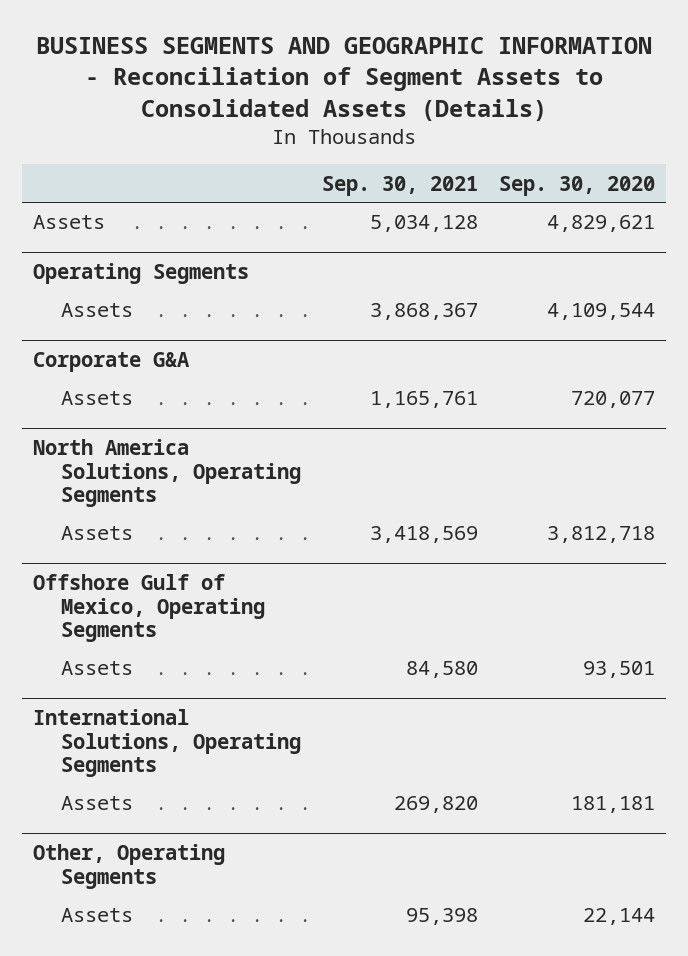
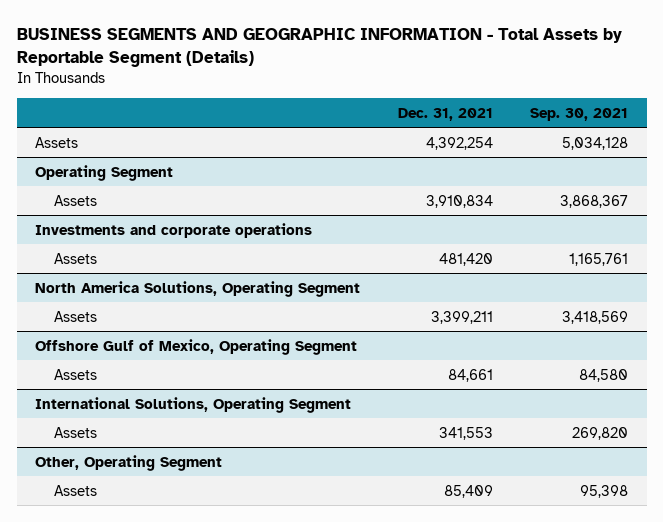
[36,36,653,121] BUSINESS SEGMENTS AND GEOGRAPHIC INFORMATION - Reconciliation of Segment Assets to Consolidated Assets (Details) -> [16,27,622,68] BUSINESS SEGMENTS AND GEOGRAPHIC INFORMATION - Total Assets by Reportable Segment (Details)
[499,175,656,196] Sep. 30, 2020 -> none
none -> [397,107,493,121] Dec. 31, 2021
[32,263,249,285] Operating Segments -> [35,164,174,181] Operating Segment
[32,352,190,373] Corporate G&A -> [35,222,313,238] Investments and corporate operations
[32,439,301,508] North America Solutions, Operating Segments -> [35,280,361,297] North America Solutions, Operating Segment
[32,574,265,643] Offshore Gulf of Mexico, Operating Segments -> [35,338,358,355] Offshore Gulf of Mexico, Operating Segment
[32,709,301,778] International Solutions, Operating Segments -> [35,396,352,413] International Solutions, Operating Segment
[32,844,225,889] Other, Operating Segments -> [35,454,223,471] Other, Operating Segment

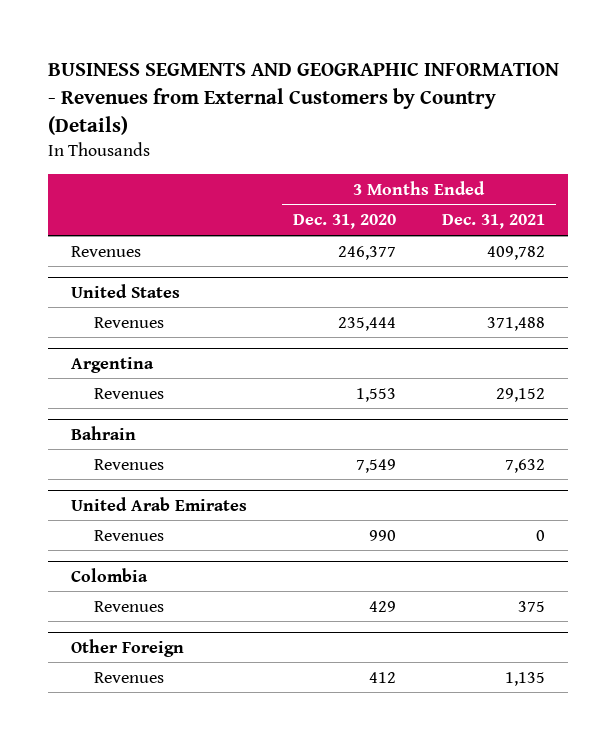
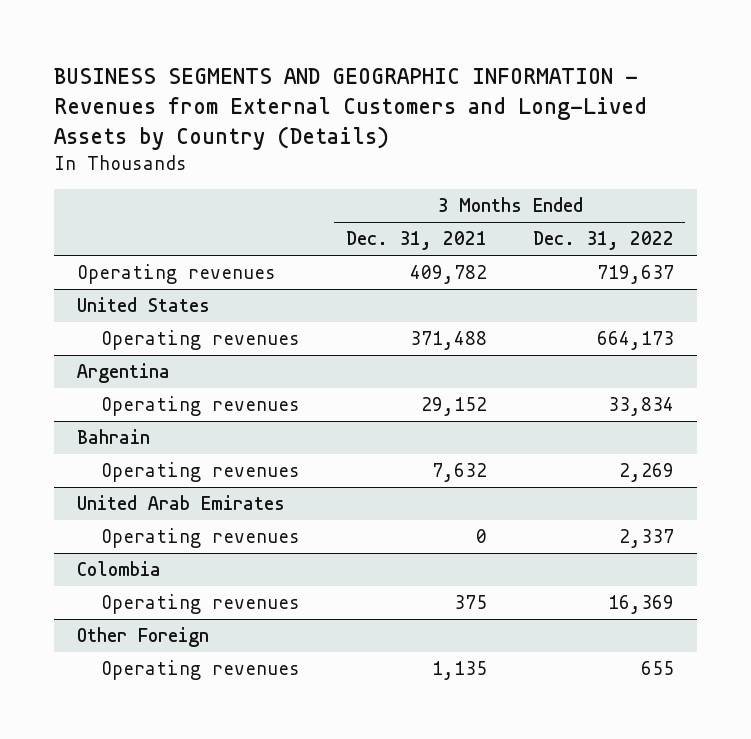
[48,63,560,136] BUSINESS SEGMENTS AND GEOGRAPHIC INFORMATION - Revenues from External Customers by Country (Details) -> [54,68,648,150] BUSINESS SEGMENTS AND GEOGRAPHIC INFORMATION - Revenues from External Customers and Long-Lived Assets by Country (Details)
[292,214,396,230] Dec. 31, 2020 -> none
none -> [532,231,674,251] Dec. 31, 2022
[71,245,142,257] Revenues -> [77,264,277,285] Operating revenues
[93,316,164,328] Revenues -> [100,330,300,351] Operating revenues
[93,387,164,399] Revenues -> [100,396,300,417] Operating revenues
[93,458,164,470] Revenues -> [100,462,300,483] Operating revenues
[93,529,164,541] Revenues -> [100,528,300,549] Operating revenues
[93,600,164,612] Revenues -> [100,594,300,615] Operating revenues
[93,671,164,683] Revenues -> [100,660,300,681] Operating revenues

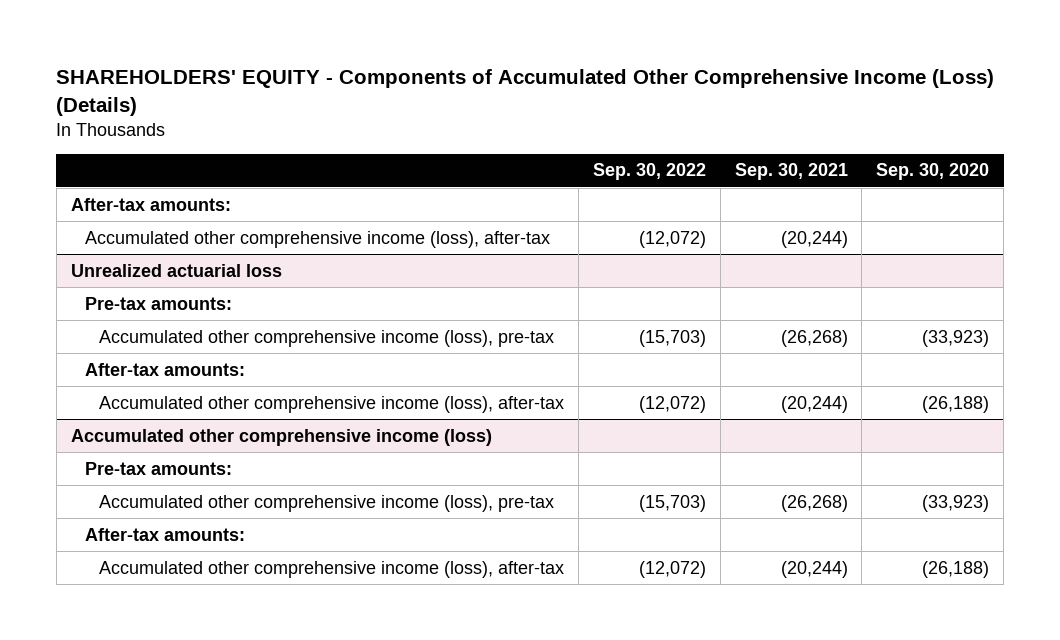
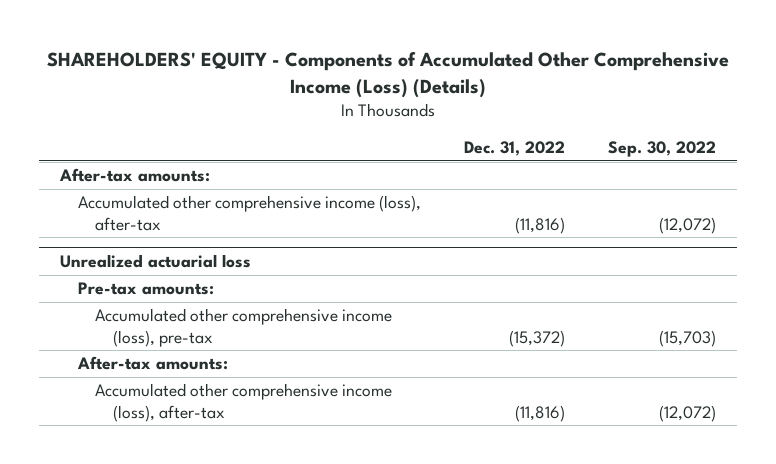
[734,163,848,181] Sep. 30, 2021 -> none
[876,163,990,181] Sep. 30, 2020 -> none
none -> [463,140,565,156] Dec. 31, 2022
[70,428,492,446] Accumulated other comprehensive income (loss) -> none
[84,461,232,475] Pre-tax amounts: -> none
[98,494,554,512] Accumulated other comprehensive income (loss), pre-tax -> none
[84,527,245,541] After-tax amounts: -> none
[98,560,564,578] Accumulated other comprehensive income (loss), after-tax -> none

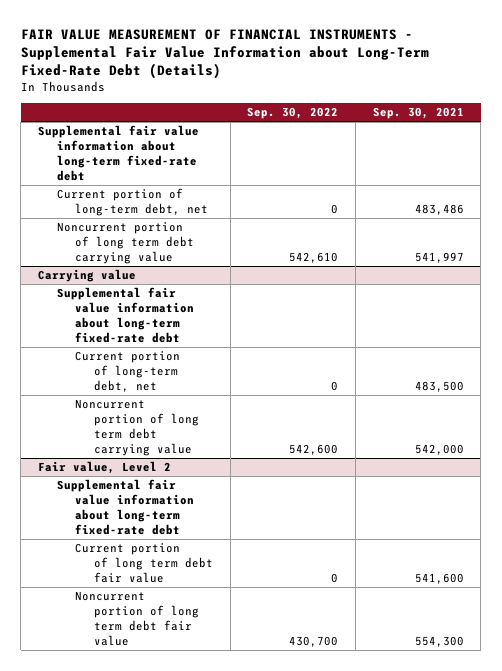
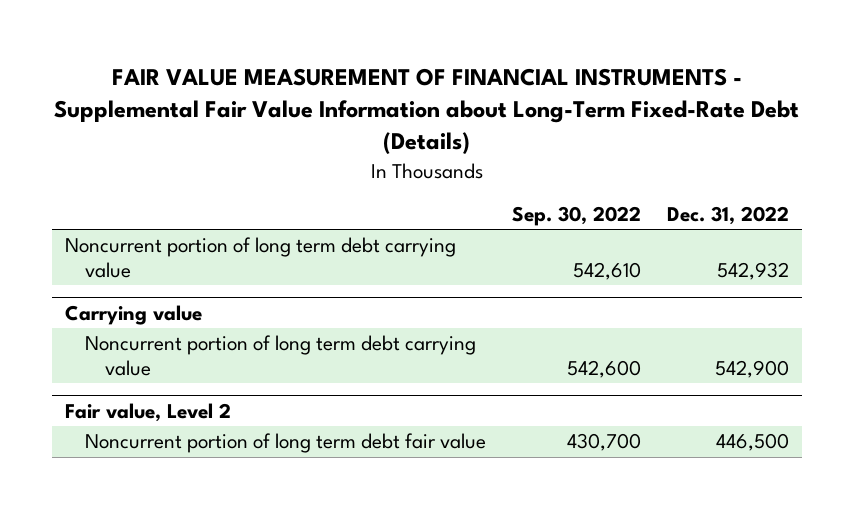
[372,107,464,120] Sep. 30, 2021 -> none
none -> [667,205,790,225] Dec. 31, 2022
[37,125,199,181] Supplemental fair value information about long-term fixed-rate debt -> none
[56,188,209,217] Current portion of long-term debt, net -> none
[56,287,195,343] Supplemental fair value information about long-term fixed-rate debt -> none
[75,351,181,392] Current portion of long-term debt, net -> none
[56,479,195,535] Supplemental fair value information about long-term fixed-rate debt -> none
[75,543,214,583] Current portion of long term debt fair value -> none

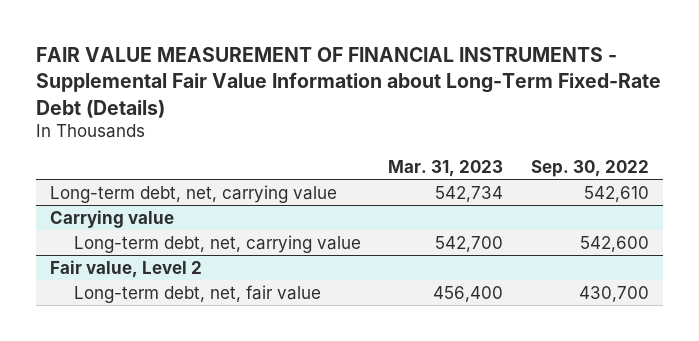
[667,205,790,225] Dec. 31, 2022 -> none
none -> [388,159,504,177] Mar. 31, 2023
[65,237,457,279] Noncurrent portion of long term debt carrying value -> [50,184,338,203] Long-term debt, net, carrying value
[84,335,476,377] Noncurrent portion of long term debt carrying value -> [73,234,361,253] Long-term debt, net, carrying value
[84,433,486,454] Noncurrent portion of long term debt fair value -> [73,284,321,303] Long-term debt, net, fair value

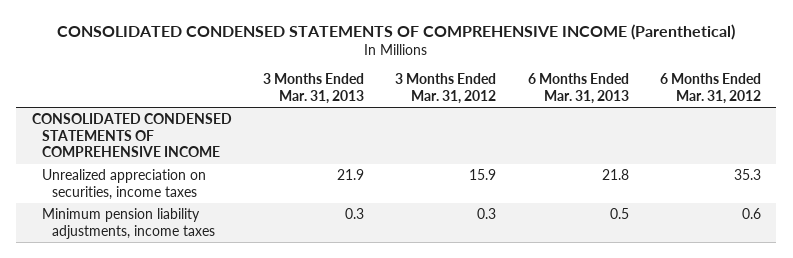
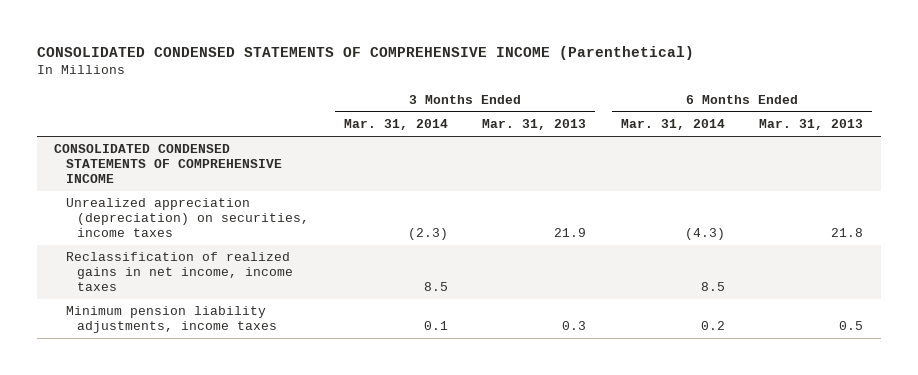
[395,73,497,105] 3 Months Ended Mar. 31, 2012 -> none
[659,73,761,105] 6 Months Ended Mar. 31, 2012 -> none
none -> [343,119,448,131] Mar. 31, 2014
none -> [620,119,725,131] Mar. 31, 2014
[42,168,207,200] Unrealized appreciation on securities, income taxes -> [65,198,310,238] Unrealized appreciation (depreciation) on securities, income taxes
none -> [65,252,294,292] Reclassification of realized gains in net income, income taxes

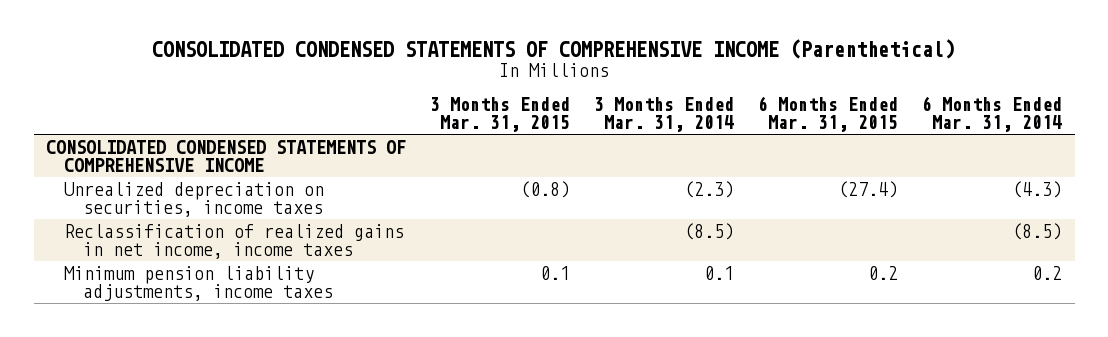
[482,119,587,131] Mar. 31, 2013 -> none
[759,119,864,131] Mar. 31, 2013 -> none
none -> [430,96,571,132] 3 Months Ended Mar. 31, 2015
none -> [758,95,899,132] 6 Months Ended Mar. 31, 2015
[65,198,310,238] Unrealized appreciation (depreciation) on securities, income taxes -> [64,181,325,218] Unrealized depreciation on securities, income taxes
[423,282,448,292] 8.5 -> [684,222,735,240] (8.5)
[700,282,725,292] 8.5 -> [1012,222,1063,240] (8.5)

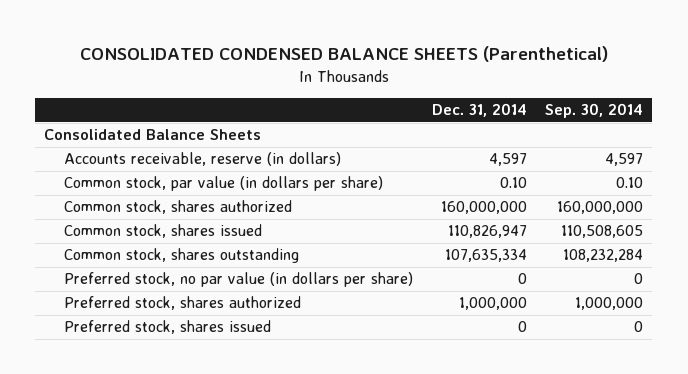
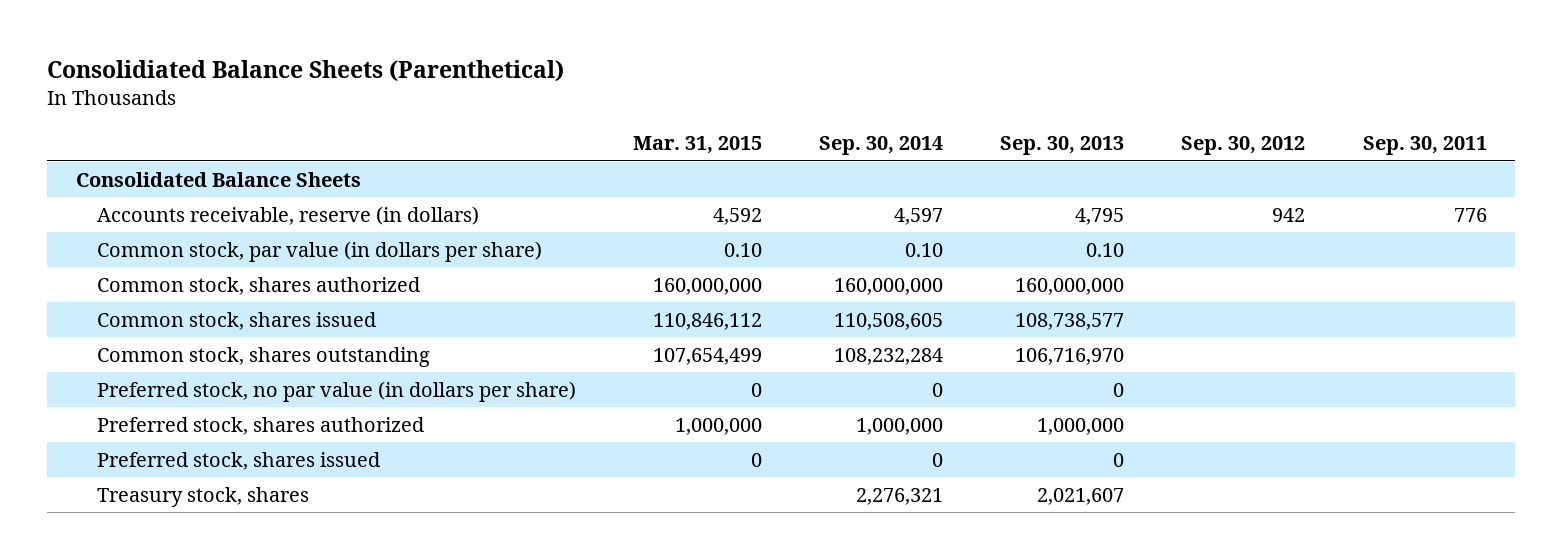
[79,46,608,63] CONSOLIDATED CONDENSED BALANCE SHEETS (Parenthetical) -> [47,60,565,83] Consolidiated Balance Sheets (Parenthetical)
[431,103,527,118] Dec. 31, 2014 -> none
none -> [632,136,762,155] Mar. 31, 2015
none -> [1000,136,1125,156] Sep. 30, 2013
none -> [1181,136,1306,156] Sep. 30, 2012
none -> [1362,136,1487,156] Sep. 30, 2011
none -> [96,486,309,507] Treasury stock, shares

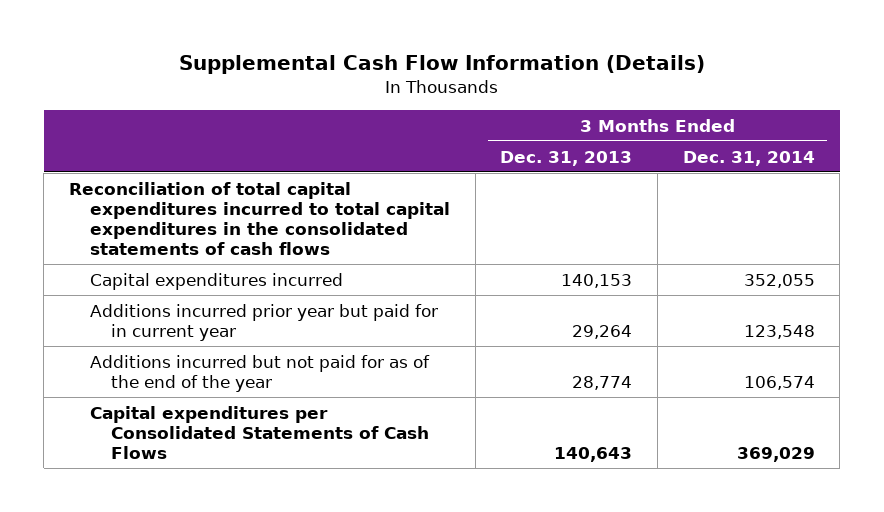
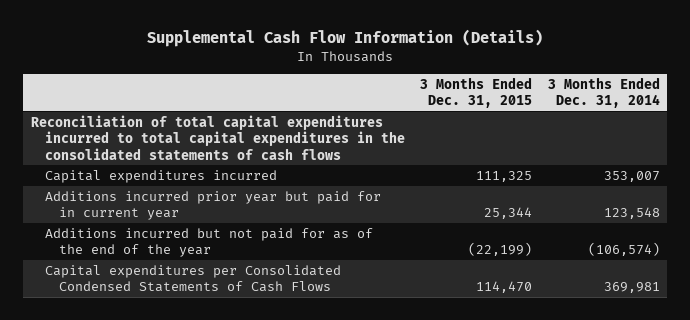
[500,150,633,166] Dec. 31, 2013 -> none
none -> [420,76,533,109] 3 Months Ended Dec. 31, 2015
[743,273,815,288] 352,055 -> [603,170,660,182] 353,007
[743,375,815,390] 106,574 -> [587,242,660,257] (106,574)
[90,405,430,459] Capital expenditures per Consolidated Statements of Cash Flows -> [45,264,342,293] Capital expenditures per Consolidated Condensed Statements of Cash Flows
[736,446,815,462] 369,029 -> [603,282,660,294] 369,981

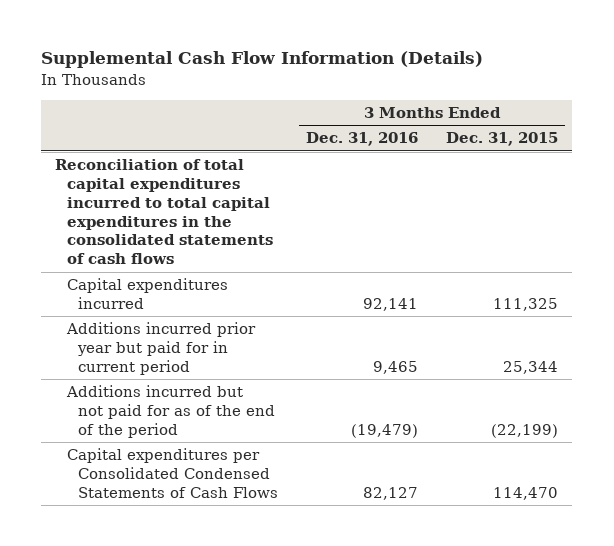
[547,76,660,109] 3 Months Ended Dec. 31, 2014 -> none
none -> [306,132,419,147] Dec. 31, 2016
[45,190,382,221] Additions incurred prior year but paid for in current year -> [65,322,256,375] Additions incurred prior year but paid for in current period
[45,227,374,258] Additions incurred but not paid for as of the end of the year -> [65,385,276,438] Additions incurred but not paid for as of the end of the period

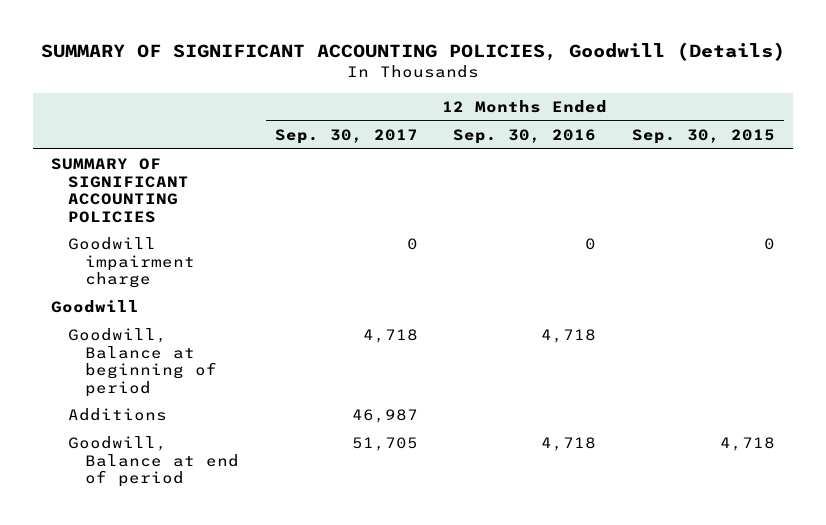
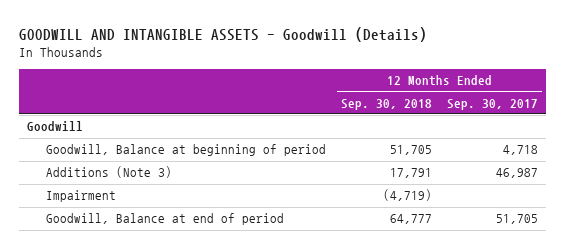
[41,41,786,61] SUMMARY OF SIGNIFICANT ACCOUNTING POLICIES, Goodwill (Details) -> [18,26,427,42] GOODWILL AND INTANGIBLE ASSETS - Goodwill (Details)
[453,128,597,144] Sep. 30, 2016 -> none
[631,128,775,144] Sep. 30, 2015 -> none
none -> [341,98,433,110] Sep. 30, 2018
[51,158,190,223] SUMMARY OF SIGNIFICANT ACCOUNTING POLICIES -> none
[68,237,195,289] Goodwill impairment charge -> none
[68,408,168,422] Additions -> [45,166,172,179] Additions (Note 3)
none -> [45,190,116,203] Impairment

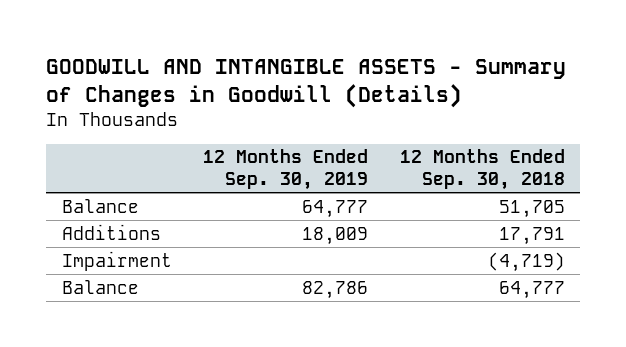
[18,26,427,42] GOODWILL AND INTANGIBLE ASSETS - Goodwill (Details) -> [46,58,567,108] GOODWILL AND INTANGIBLE ASSETS - Summary of Changes in Goodwill (Details)
[447,98,539,110] Sep. 30, 2017 -> none
none -> [203,149,369,190] 12 Months Ended Sep. 30, 2019
[26,121,83,132] Goodwill -> none
[45,144,326,157] Goodwill, Balance at beginning of period -> [61,198,139,213] Balance
[45,166,172,179] Additions (Note 3) -> [61,223,161,240] Additions
[45,213,284,226] Goodwill, Balance at end of period -> [61,279,139,294] Balance

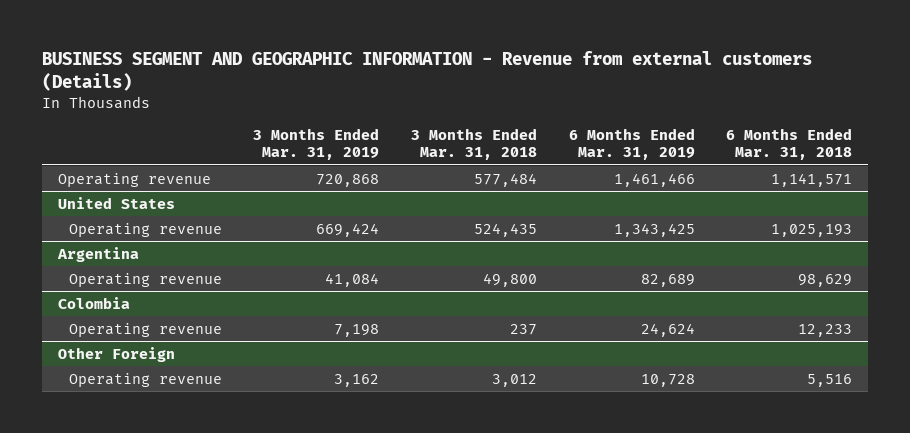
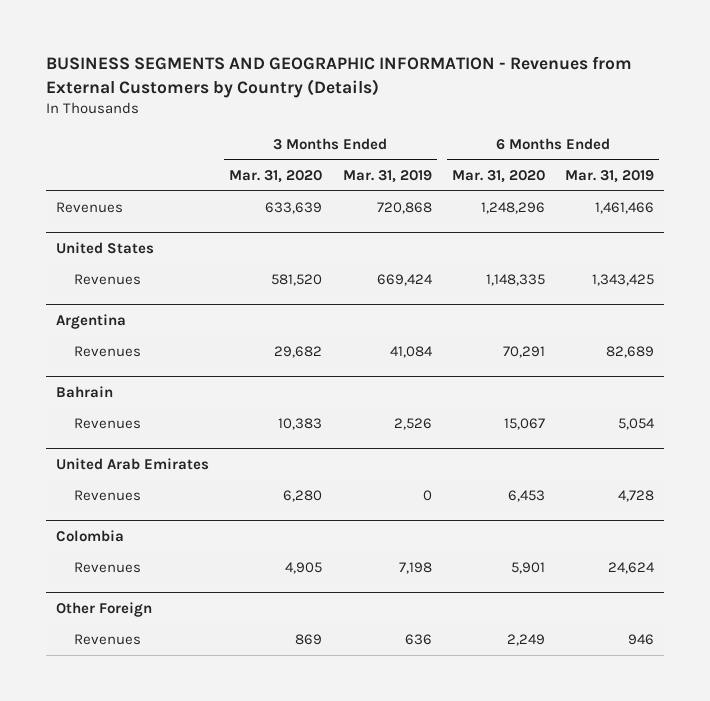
[42,50,813,91] BUSINESS SEGMENT AND GEOGRAPHIC INFORMATION - Revenue from external customers (Details) -> [45,56,632,98] BUSINESS SEGMENTS AND GEOGRAPHIC INFORMATION - Revenues from External Customers by Country (Details)
[411,127,538,161] 3 Months Ended Mar. 31, 2018 -> none
[726,127,853,161] 6 Months Ended Mar. 31, 2018 -> none
none -> [229,169,323,183] Mar. 31, 2020
none -> [451,169,545,183] Mar. 31, 2020
[57,172,211,187] Operating revenue -> [55,202,123,214] Revenues
[68,222,222,237] Operating revenue -> [74,274,142,286] Revenues
[68,272,222,287] Operating revenue -> [74,346,142,358] Revenues
none -> [55,385,113,398] Bahrain
none -> [74,418,142,430] Revenues
none -> [55,457,209,470] United Arab Emirates
none -> [74,490,142,502] Revenues
[68,322,222,337] Operating revenue -> [74,562,142,574] Revenues
[68,372,222,387] Operating revenue -> none
none -> [74,634,142,646] Revenues

